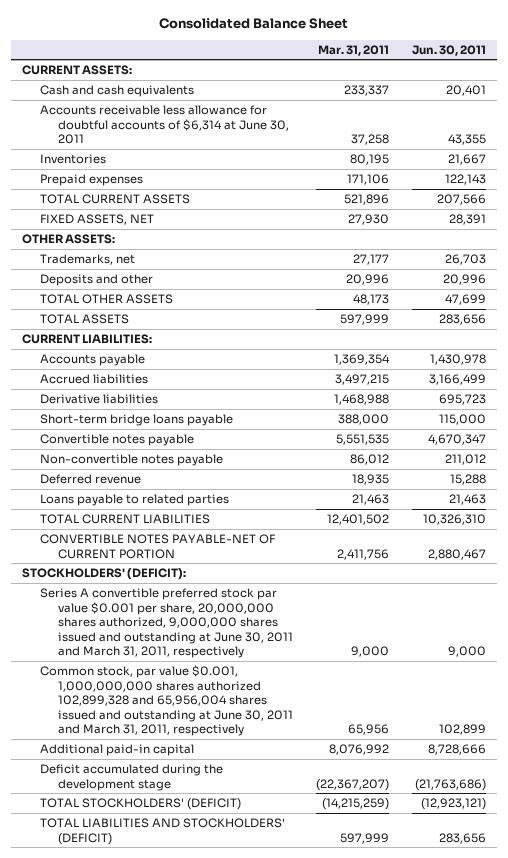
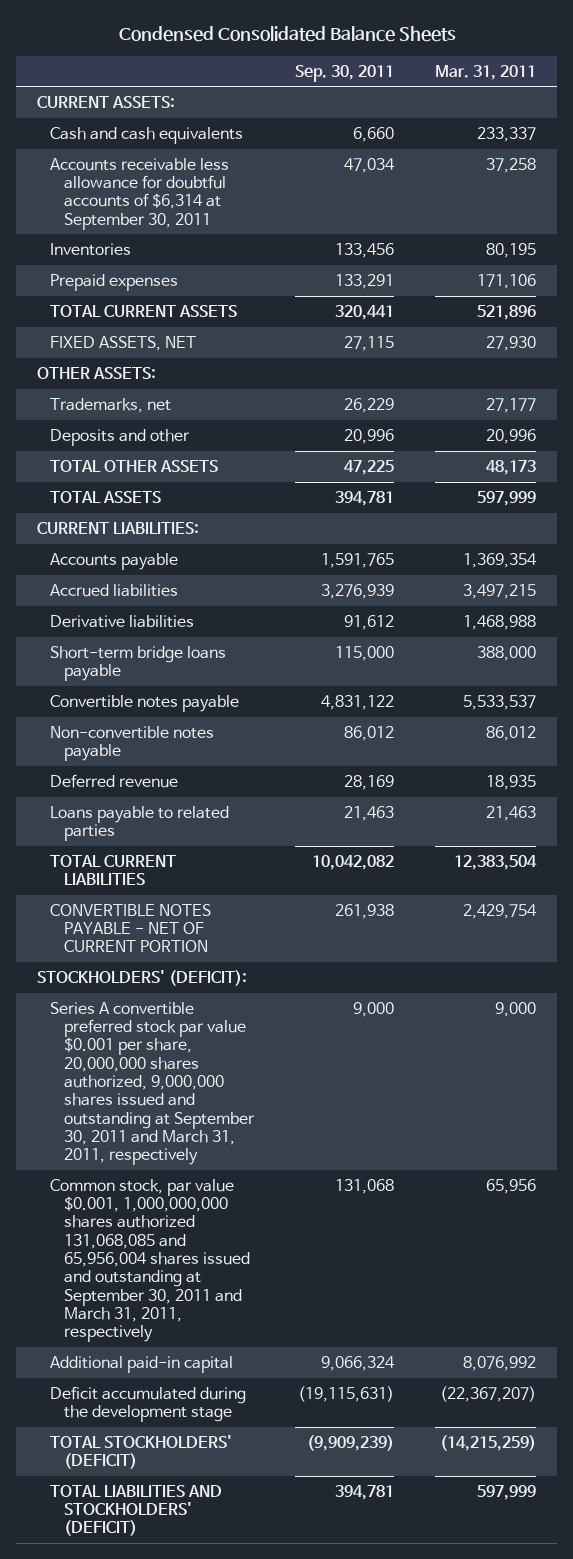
[158,18,348,30] Consolidated Balance Sheet -> [118,26,456,43] Condensed Consolidated Balance Sheets
[411,44,486,56] Jun. 30, 2011 -> none
none -> [295,64,395,82] Sep. 30, 2011
[40,105,290,145] Accounts receivable less allowance for doubtful accounts of $6,314 at June 30, 2011 -> [50,157,230,230] Accounts receivable less allowance for doubtful accounts of $6,314 at September 30, 2011
[335,434,389,446] 5,551,535 -> [463,694,537,710] 5,533,537
[326,514,389,526] 12,401,502 -> [454,854,538,870] 12,383,504
[40,534,276,559] CONVERTIBLE NOTES PAYABLE-NET OF CURRENT PORTION -> [50,903,212,953] CONVERTIBLE NOTES PAYABLE - NET OF CURRENT PORTION
[336,548,389,560] 2,411,756 -> [463,903,538,919] 2,429,754
[40,588,294,659] Series A convertible preferred stock par value $0.001 per share, 20,000,000 shares authorized, 9,000,000 shares issued and outstanding at June 30, 2011 and March 31, 2011, respectively -> [50,1001,255,1166] Series A convertible preferred stock par value $0.001 per share, 20,000,000 shares authorized, 9,000,000 shares issued and outstanding at September 30, 2011 and March 31, 2011, respectively
[40,665,294,737] Common stock, par value $0.001, 1,000,000,000 shares authorized 102,899,328 and 65,956,004 shares issued and outstanding at June 30, 2011 and March 31, 2011, respectively -> [50,1178,250,1343] Common stock, par value $0.001, 1,000,000,000 shares authorized 131,068,085 and 65,956,004 shares issued and outstanding at September 30, 2011 and March 31, 2011, respectively

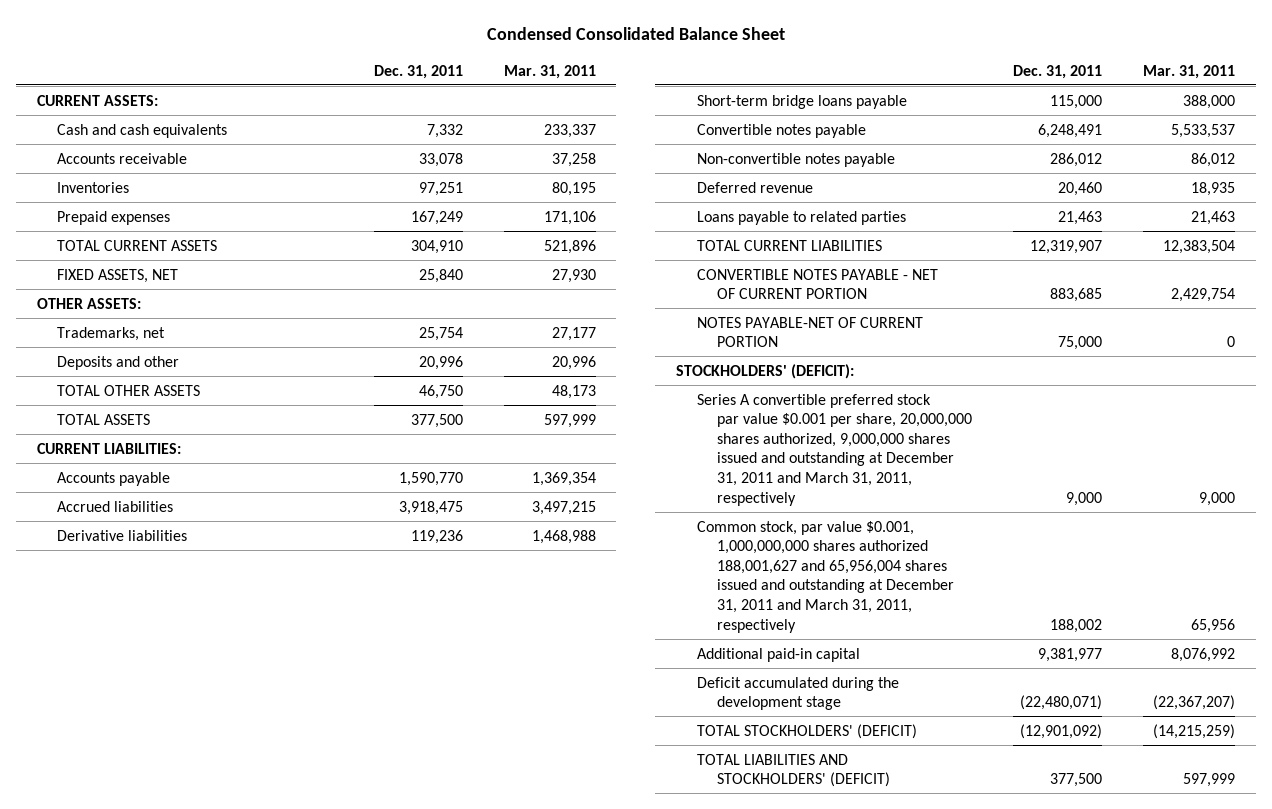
[118,26,456,43] Condensed Consolidated Balance Sheets -> [486,27,785,41] Condensed Consolidated Balance Sheet
[295,64,395,82] Sep. 30, 2011 -> none
none -> [373,64,463,79] Dec. 31, 2011
[50,157,230,230] Accounts receivable less allowance for doubtful accounts of $6,314 at September 30, 2011 -> [57,152,188,164] Accounts receivable
none -> [696,316,923,348] NOTES PAYABLE-NET OF CURRENT PORTION
[50,1001,255,1166] Series A convertible preferred stock par value $0.001 per share, 20,000,000 shares authorized, 9,000,000 shares issued and outstanding at September 30, 2011 and March 31, 2011, respectively -> [696,393,973,506] Series A convertible preferred stock par value $0.001 per share, 20,000,000 shares authorized, 9,000,000 shares issued and outstanding at December 31, 2011 and March 31, 2011, respectively
[50,1178,250,1343] Common stock, par value $0.001, 1,000,000,000 shares authorized 131,068,085 and 65,956,004 shares issued and outstanding at September 30, 2011 and March 31, 2011, respectively -> [696,520,955,633] Common stock, par value $0.001, 1,000,000,000 shares authorized 188,001,627 and 65,956,004 shares issued and outstanding at December 31, 2011 and March 31, 2011, respectively

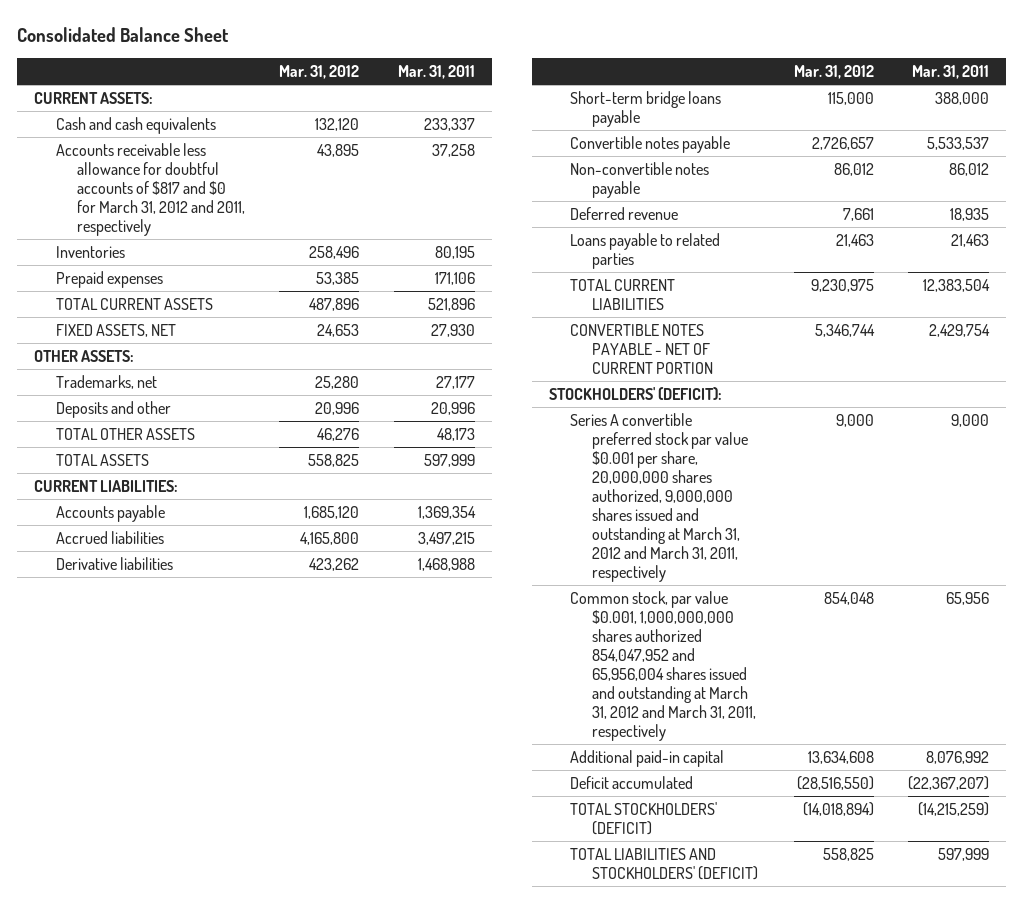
[486,27,785,41] Condensed Consolidated Balance Sheet -> [16,26,229,42] Consolidated Balance Sheet
[373,64,463,79] Dec. 31, 2011 -> none
none -> [279,65,360,80] Mar. 31, 2012
[57,152,188,164] Accounts receivable -> [55,143,245,237] Accounts receivable less allowance for doubtful accounts of $817 and $0 for March 31, 2012 and 2011, respectively
[696,316,923,348] NOTES PAYABLE-NET OF CURRENT PORTION -> none
[696,393,973,506] Series A convertible preferred stock par value $0.001 per share, 20,000,000 shares authorized, 9,000,000 shares issued and outstanding at December 31, 2011 and March 31, 2011, respectively -> [570,413,748,582] Series A convertible preferred stock par value $0.001 per share, 20,000,000 shares authorized, 9,000,000 shares issued and outstanding at March 31, 2012 and March 31, 2011, respectively
[696,520,955,633] Common stock, par value $0.001, 1,000,000,000 shares authorized 188,001,627 and 65,956,004 shares issued and outstanding at December 31, 2011 and March 31, 2011, respectively -> [570,591,756,741] Common stock, par value $0.001, 1,000,000,000 shares authorized 854,047,952 and 65,956,004 shares issued and outstanding at March 31, 2012 and March 31, 2011, respectively
[696,676,899,711] Deficit accumulated during the development stage -> [570,776,694,790] Deficit accumulated

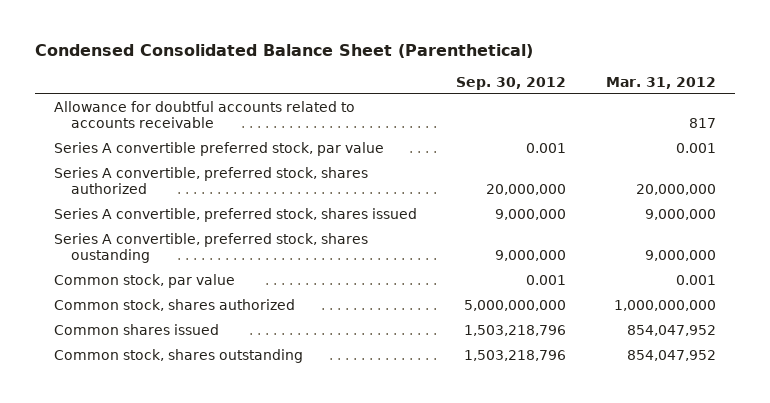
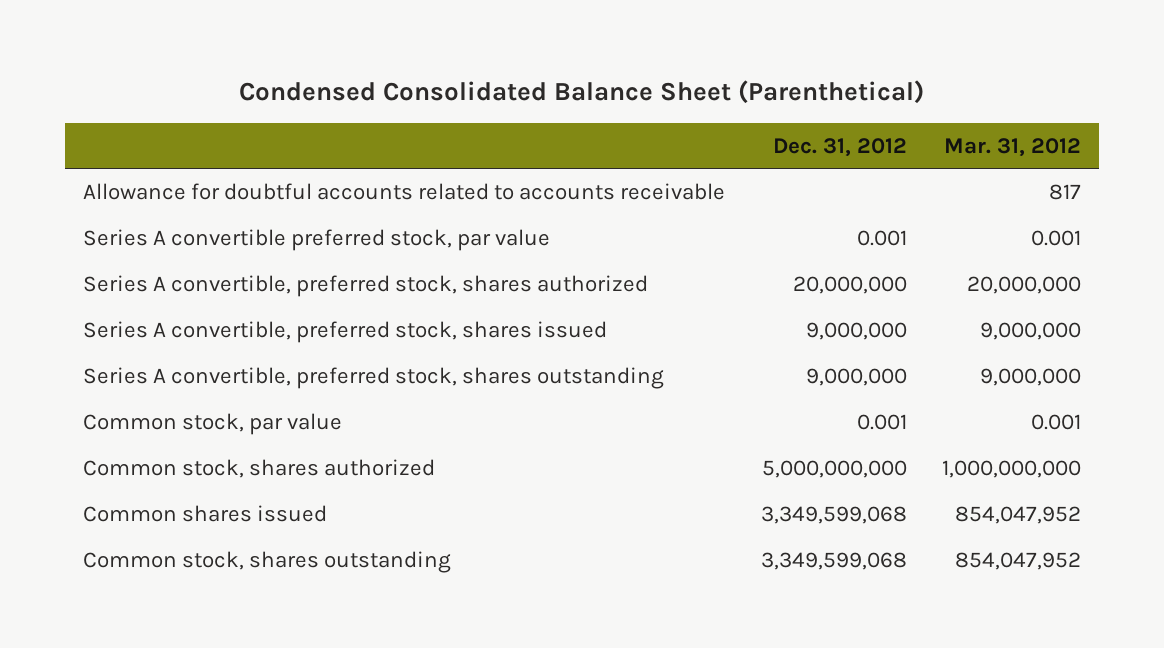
[456,76,567,90] Sep. 30, 2012 -> none
none -> [772,137,907,157] Dec. 31, 2012
[54,233,369,264] Series A convertible, preferred stock, shares oustanding -> [82,366,664,389] Series A convertible, preferred stock, shares outstanding

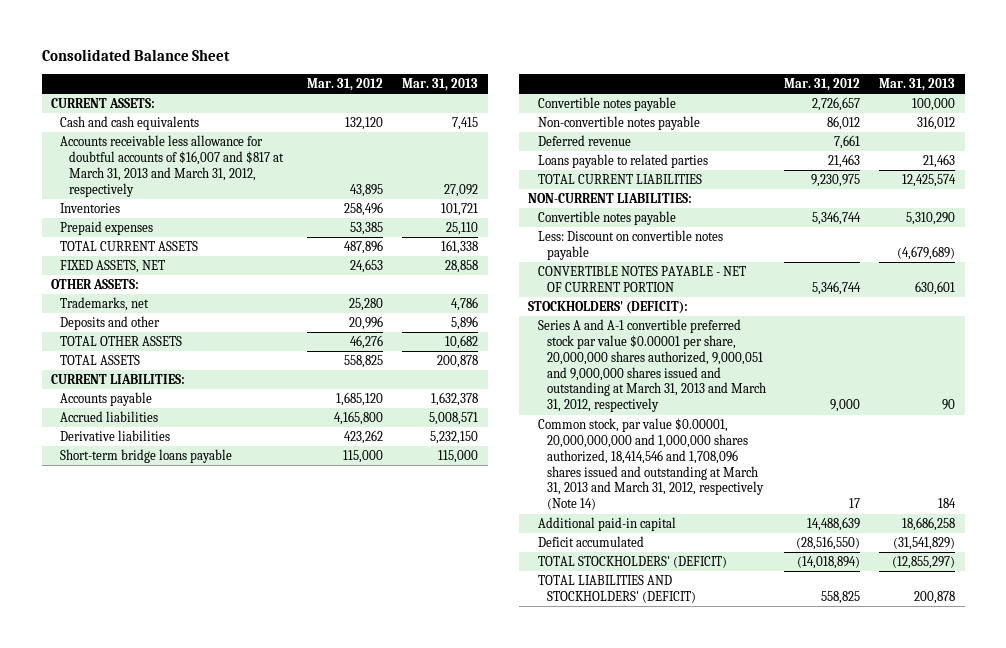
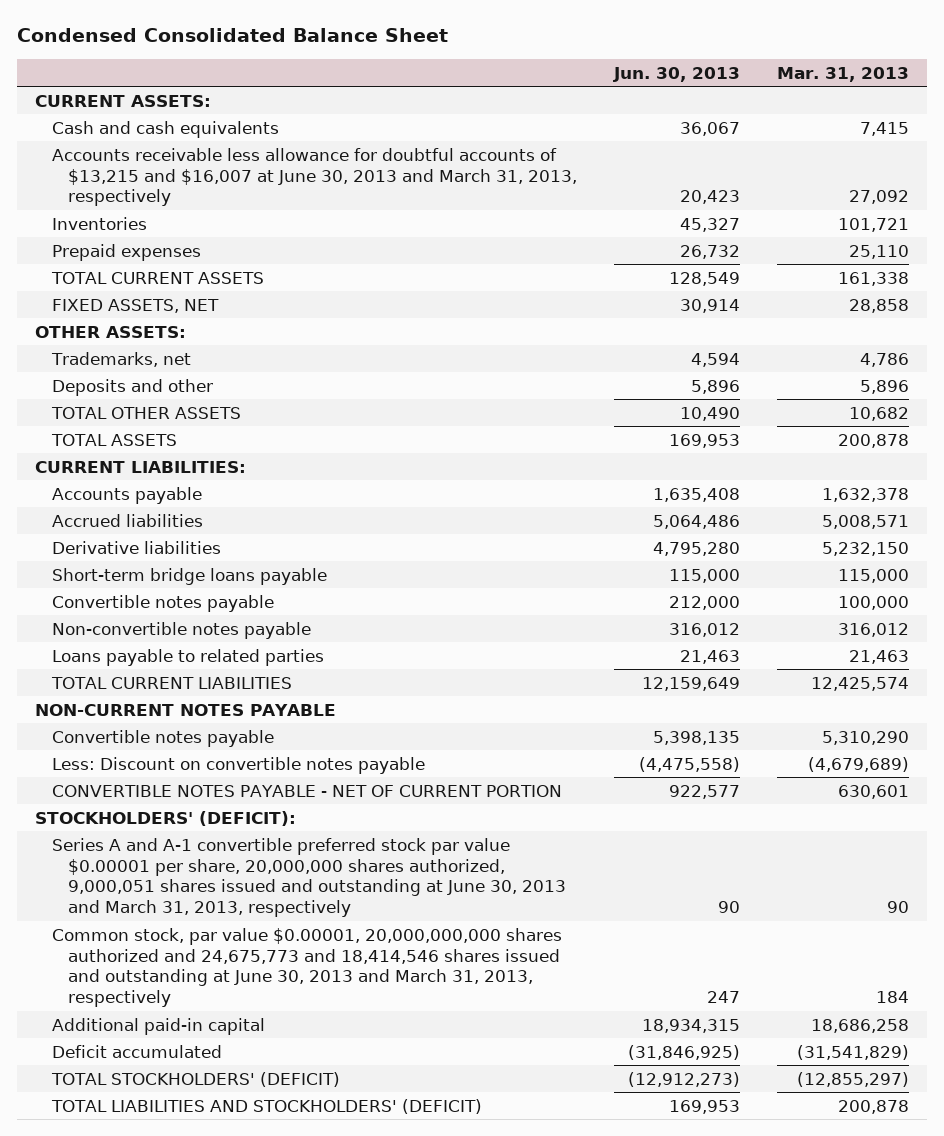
[41,49,230,62] Consolidated Balance Sheet -> [16,28,448,43] Condensed Consolidated Balance Sheet
[307,77,384,91] Mar. 31, 2012 -> none
none -> [613,66,741,82] Jun. 30, 2013
[60,134,285,197] Accounts receivable less allowance for doubtful accounts of $16,007 and $817 at March 31, 2013 and March 31, 2012, respectively -> [51,147,578,207] Accounts receivable less allowance for doubtful accounts of $13,215 and $16,007 at June 30, 2013 and March 31, 2013, respectively
[537,134,631,146] Deferred revenue -> none
[528,192,693,203] NON-CURRENT LIABILITIES: -> none
none -> [35,703,337,716] NON-CURRENT NOTES PAYABLE
[537,318,766,413] Series A and A-1 convertible preferred stock par value $0.00001 per share, 20,000,000 shares authorized, 9,000,051 and 9,000,000 shares issued and outstanding at March 31, 2013 and March 31, 2012, respectively -> [51,837,567,918] Series A and A-1 convertible preferred stock par value $0.00001 per share, 20,000,000 shares authorized, 9,000,051 shares issued and outstanding at June 30, 2013 and March 31, 2013, respectively
[537,417,764,511] Common stock, par value $0.00001, 20,000,000,000 and 1,000,000 shares authorized, 18,414,546 and 1,708,096 shares issued and outstanding at March 31, 2013 and March 31, 2012, respectively (Note 14) -> [51,927,562,1008] Common stock, par value $0.00001, 20,000,000,000 shares authorized and 24,675,773 and 18,414,546 shares issued and outstanding at June 30, 2013 and March 31, 2013, respectively

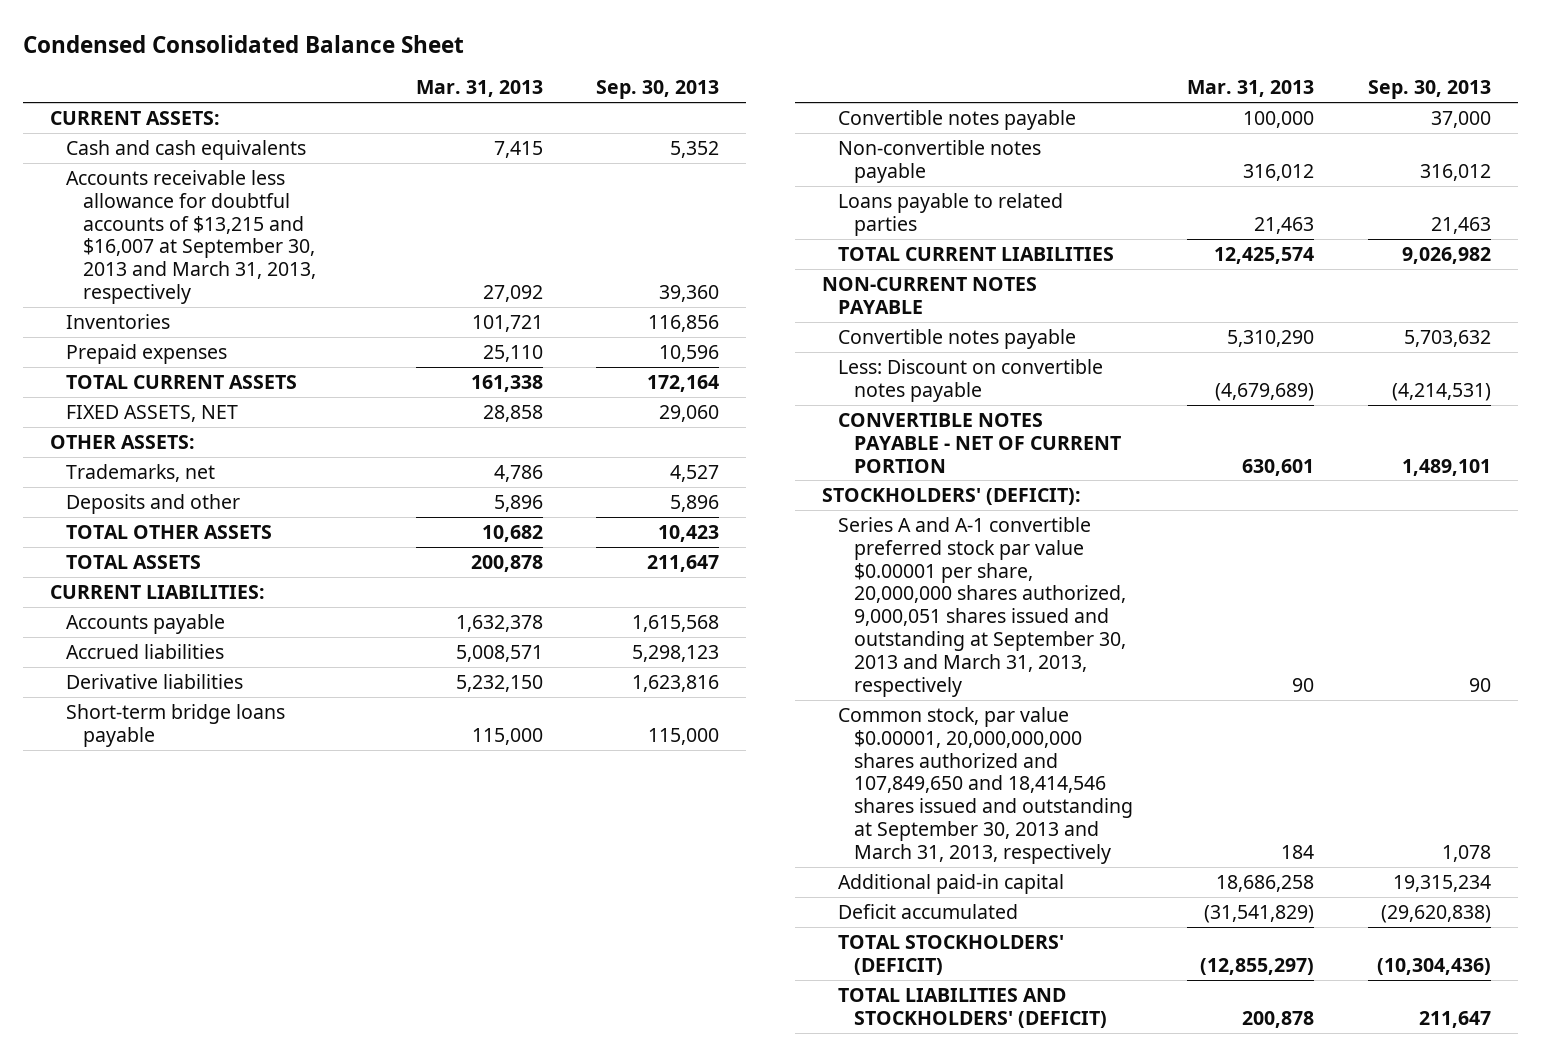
[613,66,741,82] Jun. 30, 2013 -> none
none -> [596,80,720,100] Sep. 30, 2013
[51,147,578,207] Accounts receivable less allowance for doubtful accounts of $13,215 and $16,007 at June 30, 2013 and March 31, 2013, respectively -> [66,169,316,305] Accounts receivable less allowance for doubtful accounts of $13,215 and $16,007 at September 30, 2013 and March 31, 2013, respectively
[51,837,567,918] Series A and A-1 convertible preferred stock par value $0.00001 per share, 20,000,000 shares authorized, 9,000,051 shares issued and outstanding at June 30, 2013 and March 31, 2013, respectively -> [838,516,1127,697] Series A and A-1 convertible preferred stock par value $0.00001 per share, 20,000,000 shares authorized, 9,000,051 shares issued and outstanding at September 30, 2013 and March 31, 2013, respectively
[51,927,562,1008] Common stock, par value $0.00001, 20,000,000,000 shares authorized and 24,675,773 and 18,414,546 shares issued and outstanding at June 30, 2013 and March 31, 2013, respectively -> [838,706,1134,864] Common stock, par value $0.00001, 20,000,000,000 shares authorized and 107,849,650 and 18,414,546 shares issued and outstanding at September 30, 2013 and March 31, 2013, respectively

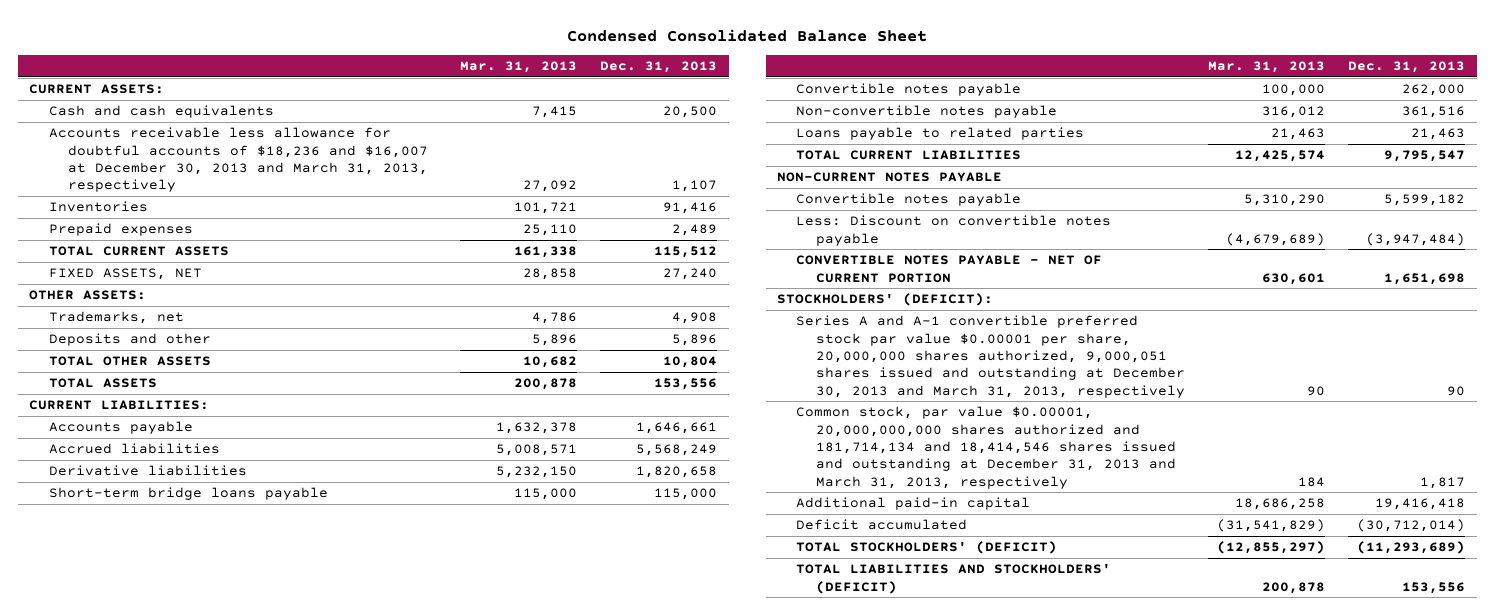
[596,80,720,100] Sep. 30, 2013 -> none
none -> [600,61,718,74] Dec. 31, 2013
[66,169,316,305] Accounts receivable less allowance for doubtful accounts of $13,215 and $16,007 at September 30, 2013 and March 31, 2013, respectively -> [48,127,428,193] Accounts receivable less allowance for doubtful accounts of $18,236 and $16,007 at December 30, 2013 and March 31, 2013, respectively
[838,516,1127,697] Series A and A-1 convertible preferred stock par value $0.00001 per share, 20,000,000 shares authorized, 9,000,051 shares issued and outstanding at September 30, 2013 and March 31, 2013, respectively -> [796,315,1185,398] Series A and A-1 convertible preferred stock par value $0.00001 per share, 20,000,000 shares authorized, 9,000,051 shares issued and outstanding at December 30, 2013 and March 31, 2013, respectively
[838,706,1134,864] Common stock, par value $0.00001, 20,000,000,000 shares authorized and 107,849,650 and 18,414,546 shares issued and outstanding at September 30, 2013 and March 31, 2013, respectively -> [796,406,1176,489] Common stock, par value $0.00001, 20,000,000,000 shares authorized and 181,714,134 and 18,414,546 shares issued and outstanding at December 31, 2013 and March 31, 2013, respectively

